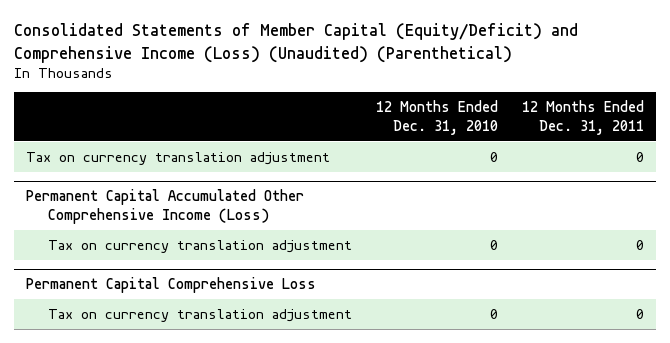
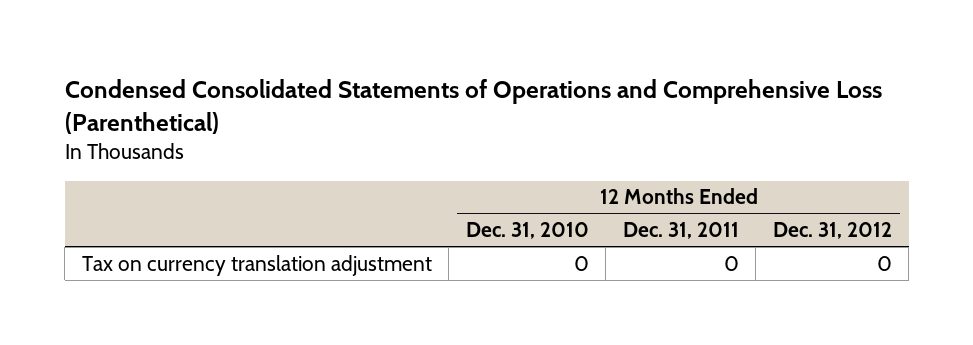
[13,23,578,63] Consolidated Statements of Member Capital (Equity/Deficit) and Comprehensive Income (Loss) (Unaudited) (Parenthetical) -> [64,78,882,134] Condensed Consolidated Statements of Operations and Comprehensive Loss (Parenthetical)
none -> [772,222,892,240] Dec. 31, 2012
[25,189,304,224] Permanent Capital Accumulated Other Comprehensive Income (Loss) -> none
[48,239,353,253] Tax on currency translation adjustment -> none
[25,277,316,294] Permanent Capital Comprehensive Loss -> none
[48,308,353,322] Tax on currency translation adjustment -> none

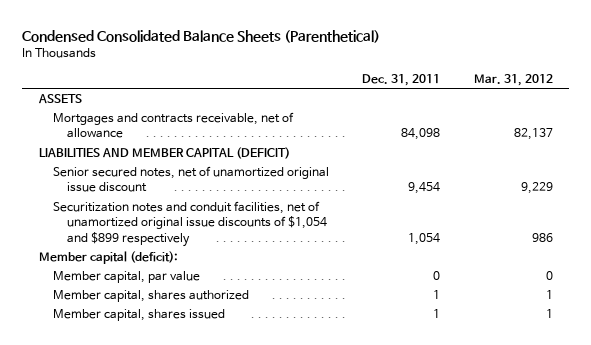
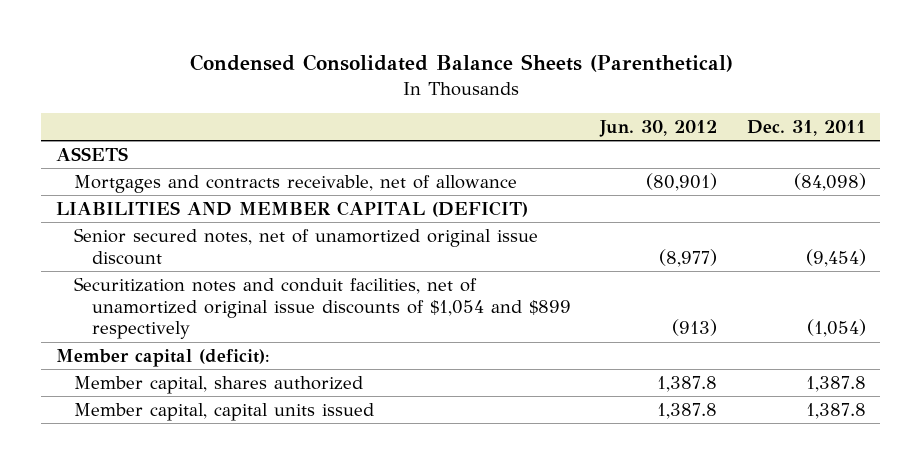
[473,74,553,87] Mar. 31, 2012 -> none
none -> [599,120,718,138] Jun. 30, 2012
[401,128,441,141] 84,098 -> [793,172,866,191] (84,098)
[408,182,441,195] 9,454 -> [805,248,866,267] (9,454)
[408,232,441,245] 1,054 -> [806,319,866,338] (1,054)
[52,270,200,283] Member capital, par value -> none
[433,289,441,299] 1 -> [805,375,866,392] 1,387.8
[52,308,225,321] Member capital, shares issued -> [74,402,375,421] Member capital, capital units issued
[433,308,441,318] 1 -> [805,402,866,419] 1,387.8

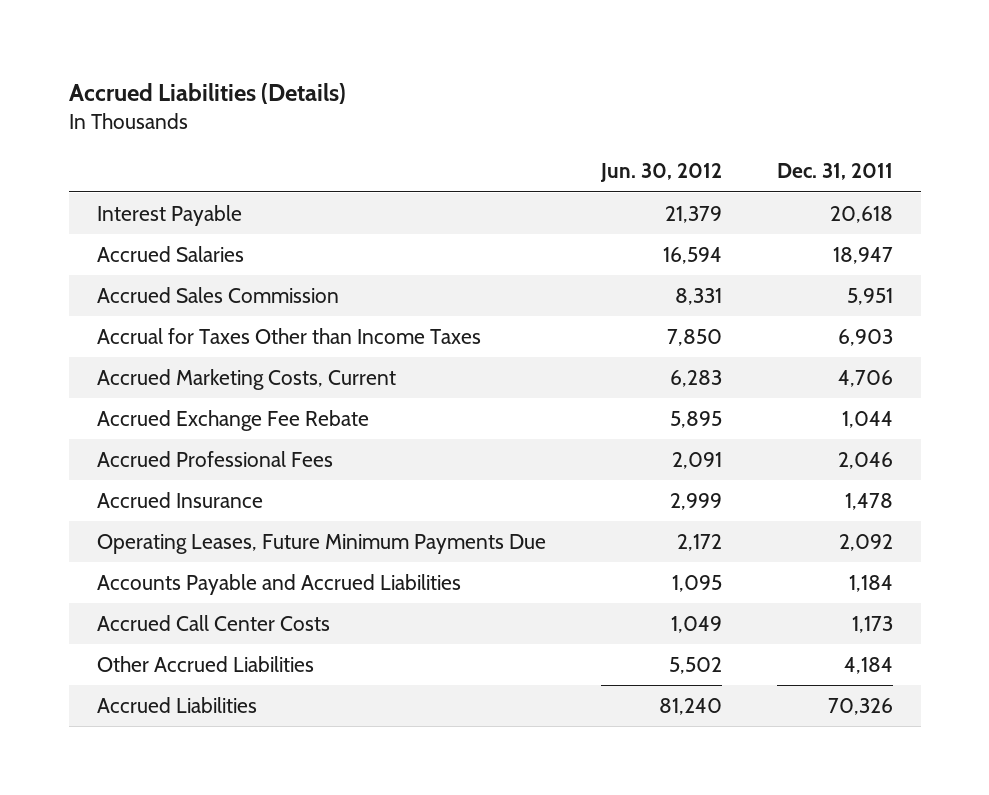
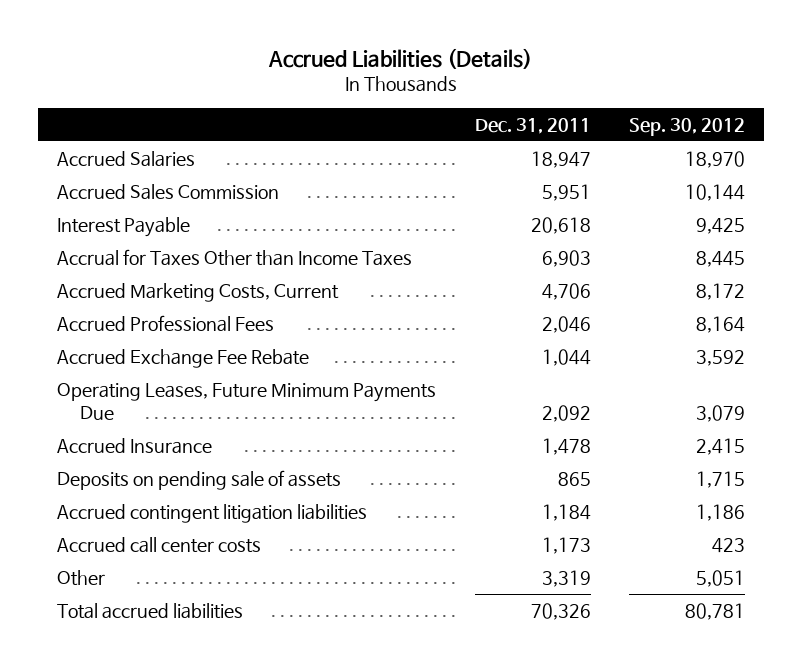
[599,163,722,183] Jun. 30, 2012 -> none
none -> [628,117,745,136] Sep. 30, 2012
[96,204,242,226] Interest Payable -> [57,216,191,237] Interest Payable
[96,409,369,431] Accrued Exchange Fee Rebate -> [57,348,310,368] Accrued Exchange Fee Rebate
[96,491,263,508] Accrued Insurance -> [57,437,213,454] Accrued Insurance
none -> [57,469,342,490] Deposits on pending sale of assets
[96,573,461,595] Accounts Payable and Accrued Liabilities -> [57,503,368,523] Accrued contingent litigation liabilities
[96,614,330,631] Accrued Call Center Costs -> [57,536,262,553] Accrued call center costs
[96,655,314,672] Other Accrued Liabilities -> [57,569,106,586] Other
[843,656,893,674] 4,184 -> [541,569,591,587] 3,319
[96,696,257,713] Accrued Liabilities -> [57,602,244,619] Total accrued liabilities

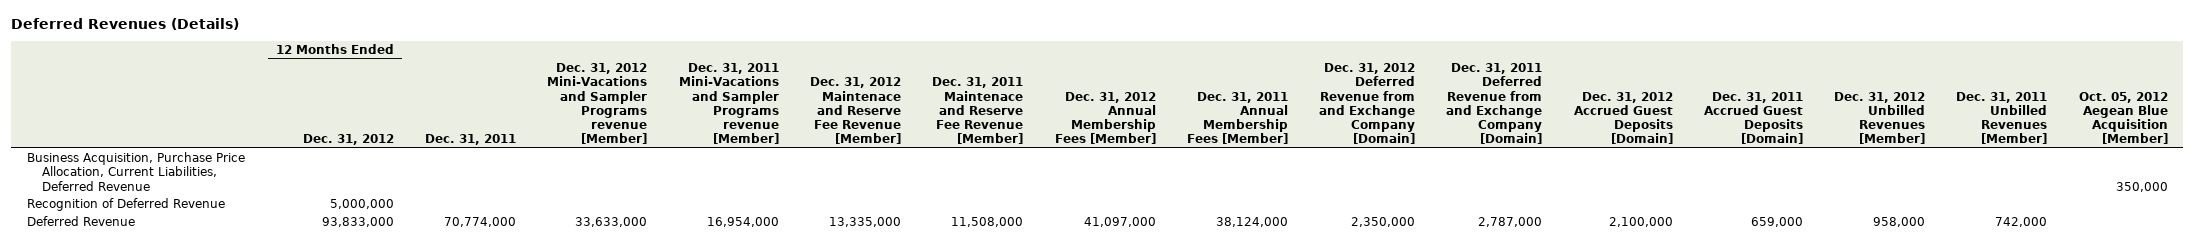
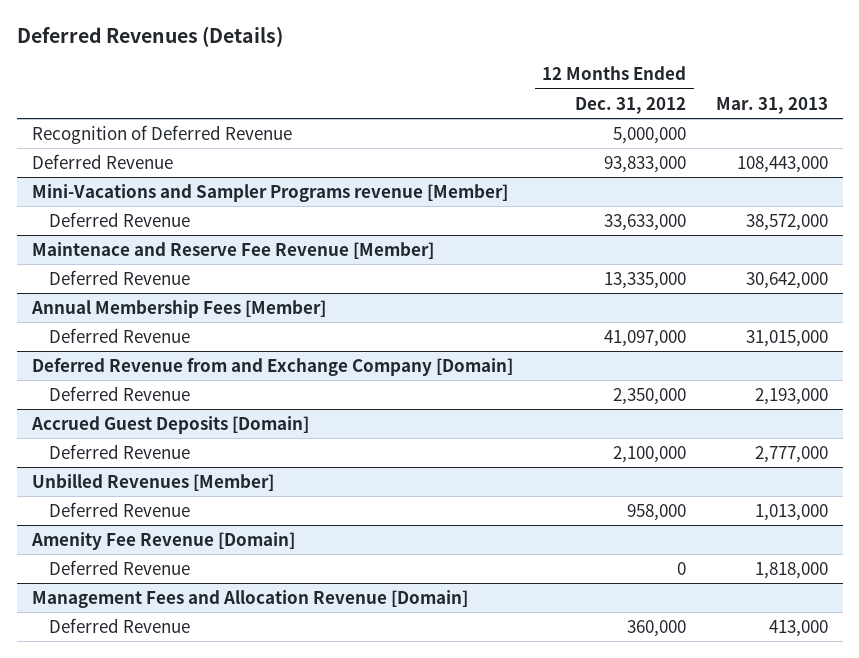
[425,134,517,146] Dec. 31, 2011 -> none
[547,63,648,145] Dec. 31, 2012 Mini-Vacations and Sampler Programs revenue [Member] -> none
[678,63,779,145] Dec. 31, 2011 Mini-Vacations and Sampler Programs revenue [Member] -> none
[809,77,901,145] Dec. 31, 2012 Maintenace and Reserve Fee Revenue [Member] -> none
[932,77,1024,145] Dec. 31, 2011 Maintenace and Reserve Fee Revenue [Member] -> none
[1054,91,1156,145] Dec. 31, 2012 Annual Membership Fees [Member] -> none
[1186,91,1288,145] Dec. 31, 2011 Annual Membership Fees [Member] -> none
[1319,63,1416,145] Dec. 31, 2012 Deferred Revenue from and Exchange Company [Domain] -> none
[1446,63,1543,145] Dec. 31, 2011 Deferred Revenue from and Exchange Company [Domain] -> none
[1573,91,1673,145] Dec. 31, 2012 Accrued Guest Deposits [Domain] -> none
[1703,91,1803,145] Dec. 31, 2011 Accrued Guest Deposits [Domain] -> none
[1834,91,1926,145] Dec. 31, 2012 Unbilled Revenues [Member] -> none
[1956,91,2048,145] Dec. 31, 2011 Unbilled Revenues [Member] -> none
[2078,91,2168,145] Oct. 05, 2012 Aegean Blue Acquisition [Member] -> none
none -> [715,96,828,114] Mar. 31, 2013
[26,152,245,191] Business Acquisition, Purchase Price Allocation, Current Liabilities, Deferred Revenue -> none
none -> [31,183,508,202] Mini-Vacations and Sampler Programs revenue [Member]
none -> [49,211,191,227] Deferred Revenue
none -> [31,241,434,259] Maintenace and Reserve Fee Revenue [Member]
none -> [49,269,191,285] Deferred Revenue
none -> [30,299,326,318] Annual Membership Fees [Member]
none -> [49,327,191,343] Deferred Revenue
none -> [31,357,513,376] Deferred Revenue from and Exchange Company [Domain]
none -> [49,385,191,401] Deferred Revenue
none -> [30,415,309,434] Accrued Guest Deposits [Domain]
none -> [49,443,191,459] Deferred Revenue
none -> [31,473,274,491] Unbilled Revenues [Member]
none -> [49,501,191,517] Deferred Revenue
none -> [30,531,295,550] Amenity Fee Revenue [Domain]
none -> [49,559,191,575] Deferred Revenue
none -> [31,589,468,608] Management Fees and Allocation Revenue [Domain]
none -> [49,617,191,633] Deferred Revenue

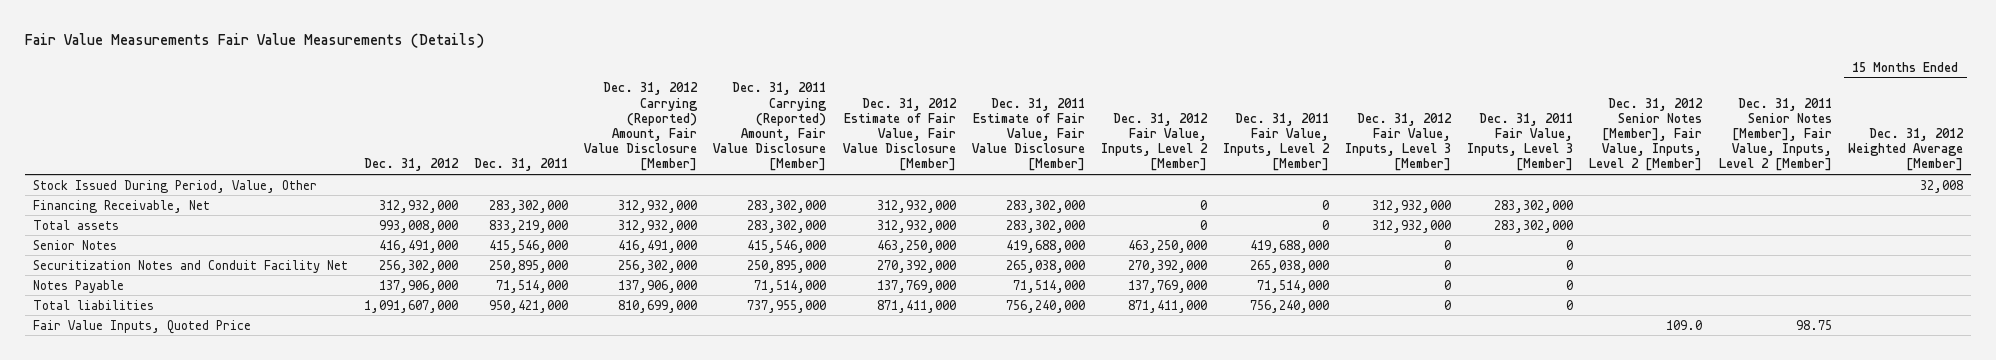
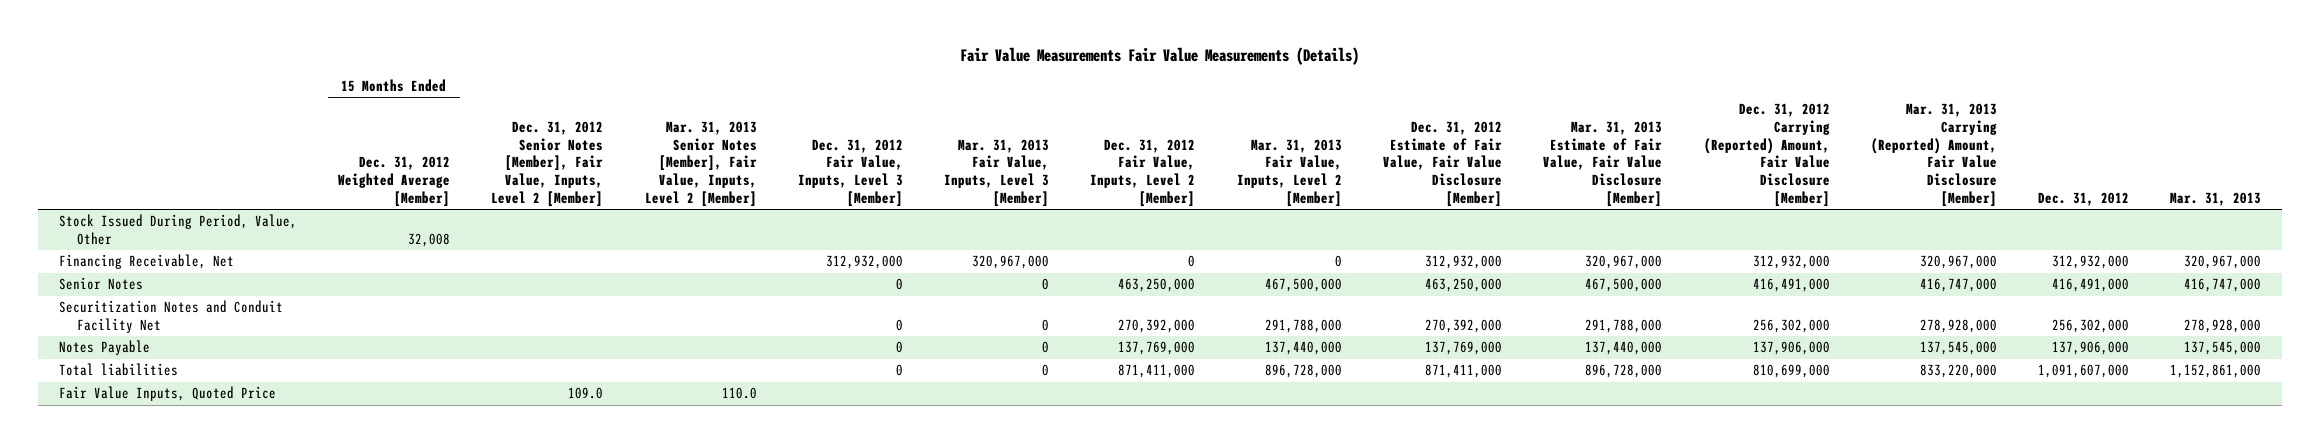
[474,158,569,172] Dec. 31, 2011 -> none
[713,82,828,172] Dec. 31, 2011 Carrying (Reported) Amount, Fair Value Disclosure [Member] -> none
[971,97,1085,172] Dec. 31, 2011 Estimate of Fair Value, Fair Value Disclosure [Member] -> none
[1223,112,1331,172] Dec. 31, 2011 Fair Value, Inputs, Level 2 [Member] -> none
[1467,112,1574,172] Dec. 31, 2011 Fair Value, Inputs, Level 3 [Member] -> none
[1718,97,1832,172] Dec. 31, 2011 Senior Notes [Member], Fair Value, Inputs, Level 2 [Member] -> none
none -> [644,120,757,207] Mar. 31, 2013 Senior Notes [Member], Fair Value, Inputs, Level 2 [Member]
none -> [944,138,1050,207] Mar. 31, 2013 Fair Value, Inputs, Level 3 [Member]
none -> [1236,138,1342,207] Mar. 31, 2013 Fair Value, Inputs, Level 2 [Member]
none -> [1543,120,1663,207] Mar. 31, 2013 Estimate of Fair Value, Fair Value Disclosure [Member]
none -> [1870,102,1997,207] Mar. 31, 2013 Carrying (Reported) Amount, Fair Value Disclosure [Member]
none -> [2170,191,2262,206] Mar. 31, 2013
[32,219,119,230] Total assets -> none

